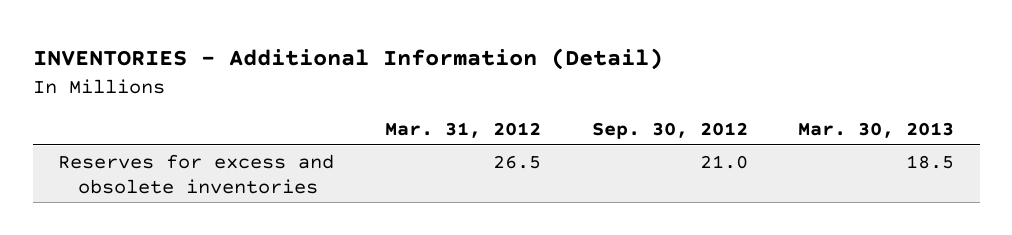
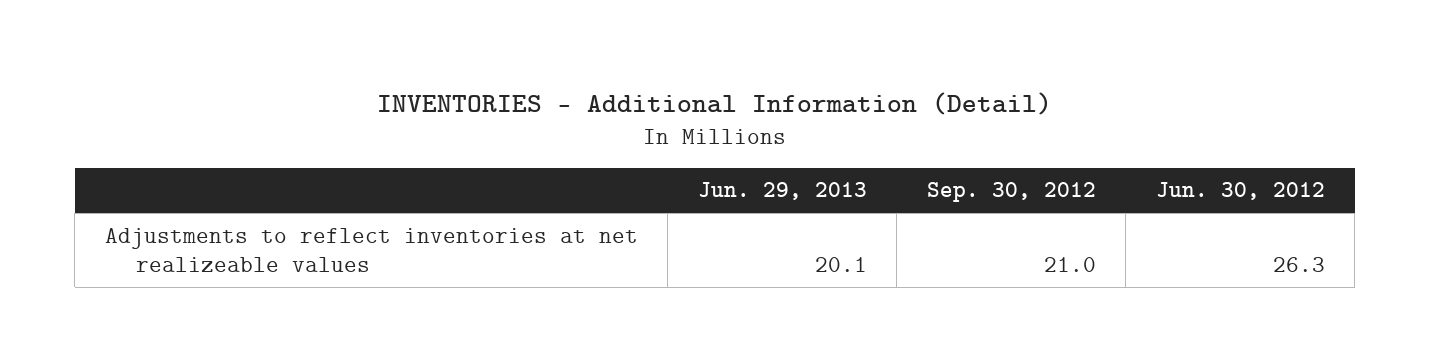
[384,122,541,139] Mar. 31, 2012 -> none
[798,122,955,139] Mar. 30, 2013 -> none
none -> [697,182,867,201] Jun. 29, 2013
none -> [1155,182,1325,201] Jun. 30, 2012
[58,153,335,194] Reserves for excess and obsolete inventories -> [104,227,638,272] Adjustments to reflect inventories at net realizeable values

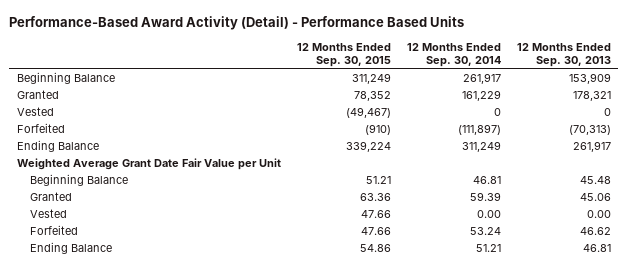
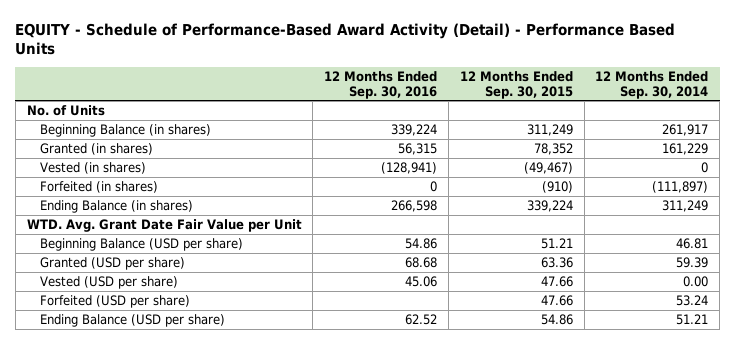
[9,15,465,30] Performance-Based Award Activity (Detail) - Performance Based Units -> [15,22,676,56] EQUITY - Schedule of Performance-Based Award Activity (Detail) - Performance Based Units
[516,42,611,67] 12 Months Ended Sep. 30, 2013 -> none
none -> [324,70,438,99] 12 Months Ended Sep. 30, 2016
none -> [26,105,105,117] No. of Units
[17,71,116,84] Beginning Balance -> [40,124,212,138] Beginning Balance (in shares)
[17,89,60,99] Granted -> [40,143,154,156] Granted (in shares)
[17,106,55,116] Vested -> [40,162,147,175] Vested (in shares)
[17,122,66,133] Forfeited -> [40,181,159,194] Forfeited (in shares)
[17,139,100,152] Ending Balance -> [40,200,194,214] Ending Balance (in shares)
[17,157,282,170] Weighted Average Grant Date Fair Value per Unit -> [26,219,302,233] WTD. Avg. Grant Date Fair Value per Unit
[29,173,128,186] Beginning Balance -> [40,238,244,252] Beginning Balance (USD per share)
[29,191,72,201] Granted -> [40,257,186,271] Granted (USD per share)
[29,208,67,218] Vested -> [40,276,179,290] Vested (USD per share)
[29,224,78,235] Forfeited -> [40,295,191,309] Forfeited (USD per share)
[29,241,112,254] Ending Balance -> [40,314,226,328] Ending Balance (USD per share)

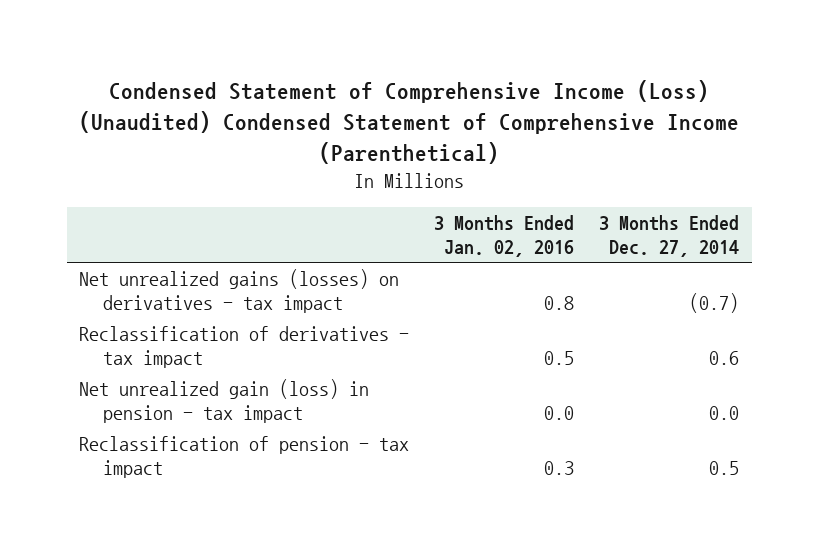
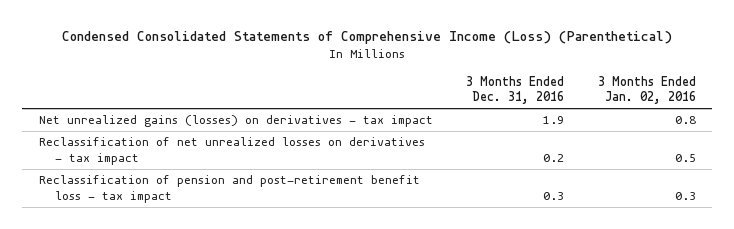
[79,80,740,165] Condensed Statement of Comprehensive Income (Loss) (Unaudited) Condensed Statement of Comprehensive Income (Parenthetical) -> [62,31,673,45] Condensed Consolidated Statements of Comprehensive Income (Loss) (Parenthetical)
[599,214,740,258] 3 Months Ended Dec. 27, 2014 -> none
none -> [466,75,565,105] 3 Months Ended Dec. 31, 2016
[79,378,370,424] Net unrealized gain (loss) in pension - tax impact -> none
[79,325,410,369] Reclassification of derivatives - tax impact -> [38,137,425,166] Reclassification of net unrealized losses on derivatives - tax impact
[79,435,410,479] Reclassification of pension - tax impact -> [38,175,420,204] Reclassification of pension and post-retirement benefit loss - tax impact

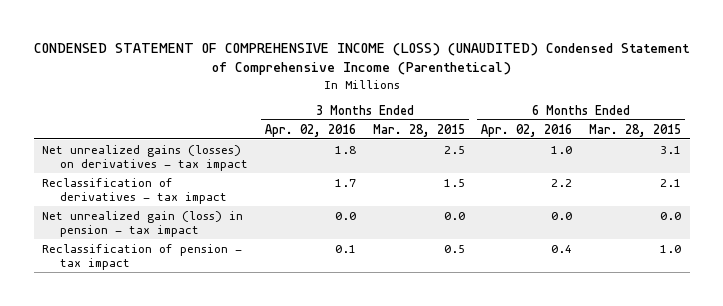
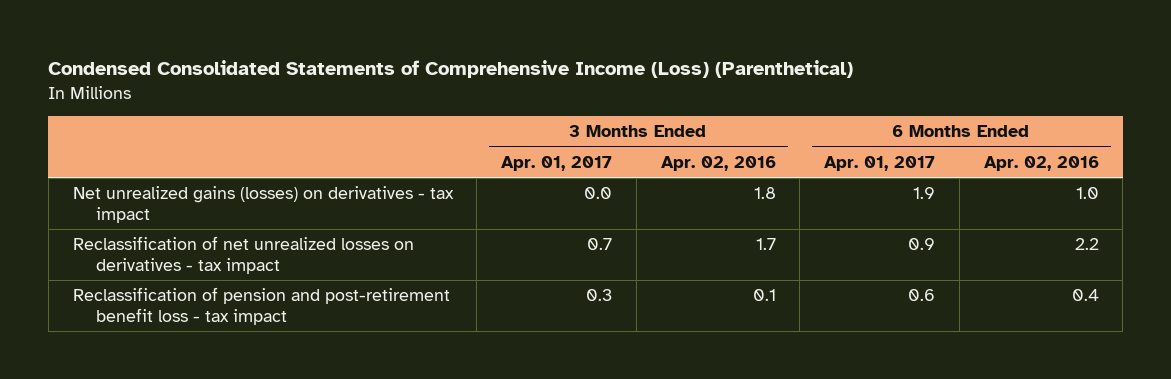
[33,42,690,76] CONDENSED STATEMENT OF COMPREHENSIVE INCOME (LOSS) (UNAUDITED) Condensed Statement of Comprehensive Income (Parenthetical) -> [48,60,854,79] Condensed Consolidated Statements of Comprehensive Income (Loss) (Parenthetical)
[372,123,465,137] 3 Months Ended Mar. 28, 2015 -> none
[589,123,682,137] 6 Months Ended Mar. 28, 2015 -> none
none -> [501,155,613,171] Apr. 01, 2017
none -> [824,155,936,171] Apr. 01, 2017
[41,210,243,238] Net unrealized gain (loss) in pension - tax impact -> none
[41,177,228,205] Reclassification of derivatives - tax impact -> [72,236,414,274] Reclassification of net unrealized losses on derivatives - tax impact
[41,243,242,271] Reclassification of pension - tax impact -> [72,287,450,325] Reclassification of pension and post-retirement benefit loss - tax impact

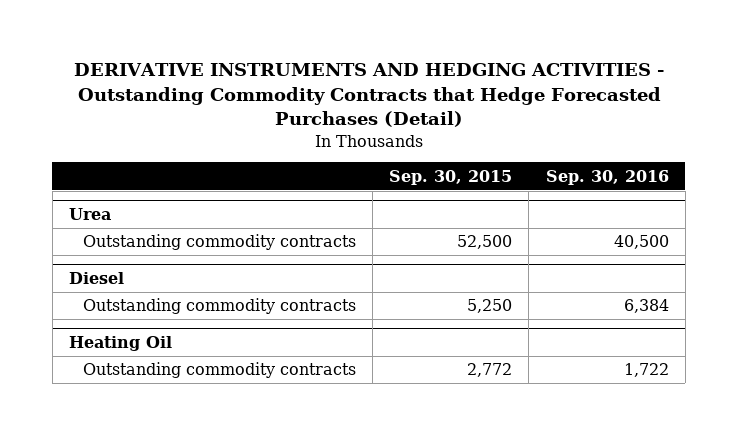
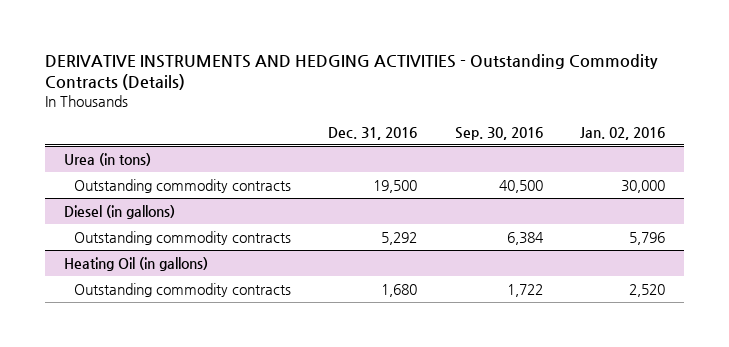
[73,63,664,128] DERIVATIVE INSTRUMENTS AND HEDGING ACTIVITIES - Outstanding Commodity Contracts that Hedge Forecasted Purchases (Detail) -> [45,54,659,91] DERIVATIVE INSTRUMENTS AND HEDGING ACTIVITIES - Outstanding Commodity Contracts (Details)
[389,169,513,185] Sep. 30, 2015 -> none
none -> [328,126,418,140] Dec. 31, 2016
none -> [580,126,666,140] Jan. 02, 2016
[68,207,111,220] Urea -> [63,152,151,166] Urea (in tons)
[68,271,124,284] Diesel -> [63,204,175,219] Diesel (in gallons)
[68,335,172,351] Heating Oil -> [63,256,208,271] Heating Oil (in gallons)

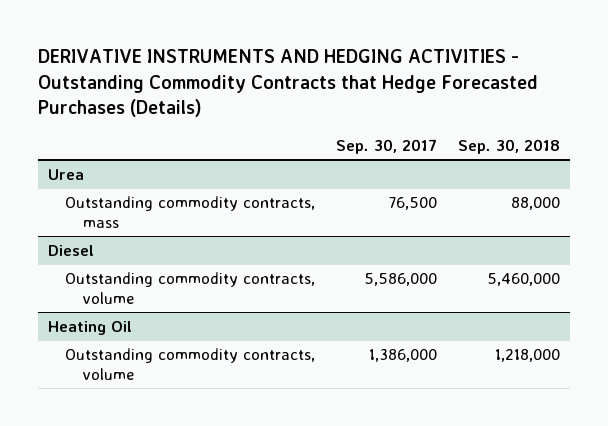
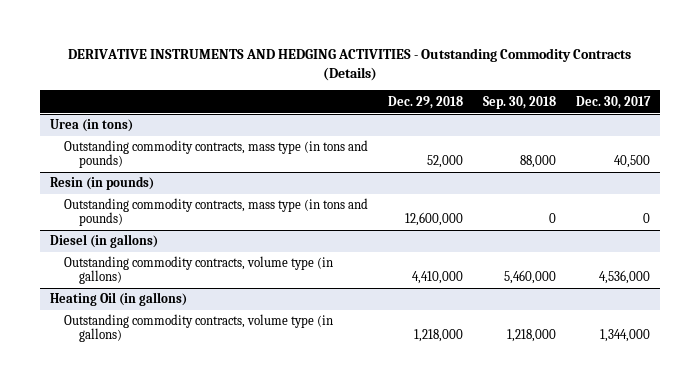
[37,49,538,118] DERIVATIVE INSTRUMENTS AND HEDGING ACTIVITIES - Outstanding Commodity Contracts that Hedge Forecasted Purchases (Details) -> [67,48,631,82] DERIVATIVE INSTRUMENTS AND HEDGING ACTIVITIES - Outstanding Commodity Contracts (Details)
[336,138,438,154] Sep. 30, 2017 -> none
none -> [388,95,464,109] Dec. 29, 2018
none -> [576,95,652,109] Dec. 30, 2017
[47,168,84,180] Urea -> [49,119,133,133] Urea (in tons)
[65,195,316,228] Outstanding commodity contracts, mass -> [64,140,369,169] Outstanding commodity contracts, mass type (in tons and pounds)
none -> [49,176,154,191] Resin (in pounds)
none -> [64,198,369,227] Outstanding commodity contracts, mass type (in tons and pounds)
[47,244,94,256] Diesel -> [49,234,158,249] Diesel (in gallons)
[65,271,316,304] Outstanding commodity contracts, volume -> [64,256,334,285] Outstanding commodity contracts, volume type (in gallons)
[47,320,132,335] Heating Oil -> [49,292,187,307] Heating Oil (in gallons)
[65,347,316,380] Outstanding commodity contracts, volume -> [64,314,334,343] Outstanding commodity contracts, volume type (in gallons)

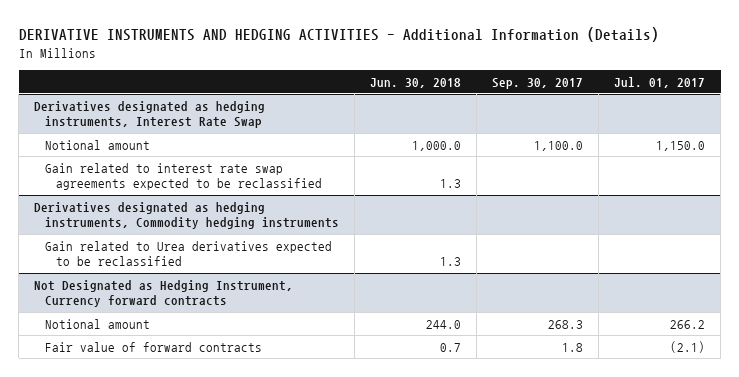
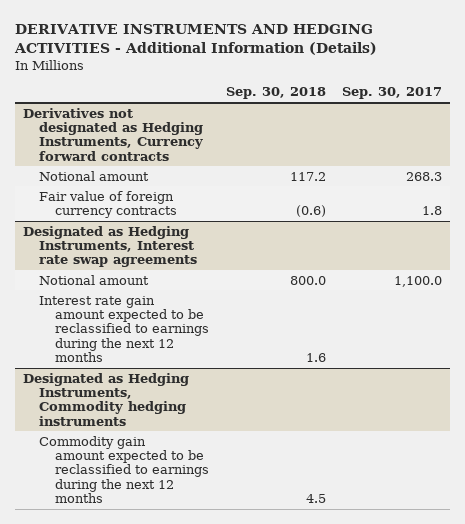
[370,77,462,88] Jun. 30, 2018 -> none
[614,76,706,88] Jul. 01, 2017 -> none
none -> [225,87,326,100] Sep. 30, 2018
[34,100,266,129] Derivatives designated as hedging instruments, Interest Rate Swap -> none
[44,139,150,150] Notional amount -> none
[44,162,322,191] Gain related to interest rate swap agreements expected to be reclassified -> none
[34,201,339,230] Derivatives designated as hedging instruments, Commodity hedging instruments -> none
[44,240,332,267] Gain related to Urea derivatives expected to be reclassified -> none
[34,279,294,308] Not Designated as Hedging Instrument, Currency forward contracts -> [23,107,204,161] Derivatives not designated as Hedging Instruments, Currency forward contracts
[44,341,262,352] Fair value of forward contracts -> [39,190,178,218] Fair value of foreign currency contracts
none -> [23,225,198,268] Designated as Hedging Instruments, Interest rate swap agreements
none -> [39,274,150,285] Notional amount
none -> [39,295,210,362] Interest rate gain amount expected to be reclassified to earnings during the next 12 months
none -> [23,372,190,426] Designated as Hedging Instruments, Commodity hedging instruments
none -> [39,435,210,503] Commodity gain amount expected to be reclassified to earnings during the next 12 months

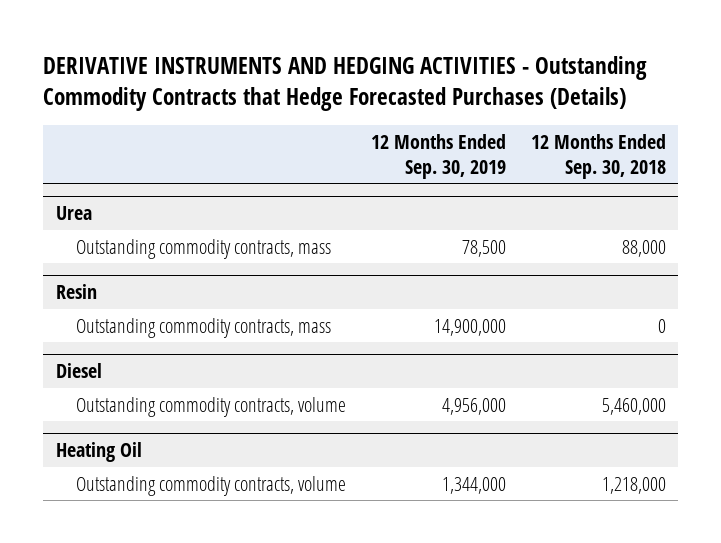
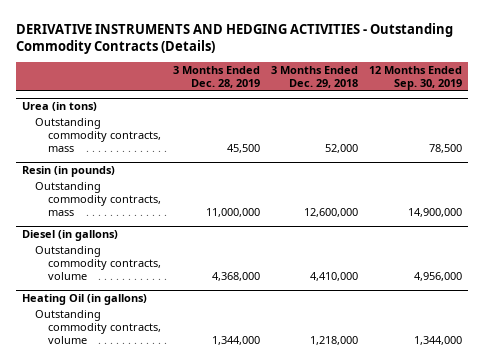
[43,56,648,112] DERIVATIVE INSTRUMENTS AND HEDGING ACTIVITIES - Outstanding Commodity Contracts that Hedge Forecasted Purchases (Details) -> [16,22,454,54] DERIVATIVE INSTRUMENTS AND HEDGING ACTIVITIES - Outstanding Commodity Contracts (Details)
[530,133,666,179] 12 Months Ended Sep. 30, 2018 -> none
none -> [172,65,260,88] 3 Months Ended Dec. 28, 2019
none -> [270,65,358,88] 3 Months Ended Dec. 29, 2018
[55,206,92,221] Urea -> [21,102,97,112] Urea (in tons)
[55,284,97,300] Resin -> [21,166,115,178] Resin (in pounds)
[55,363,102,379] Diesel -> [21,230,118,242] Diesel (in gallons)
[55,442,142,463] Heating Oil -> [21,294,147,306] Heating Oil (in gallons)

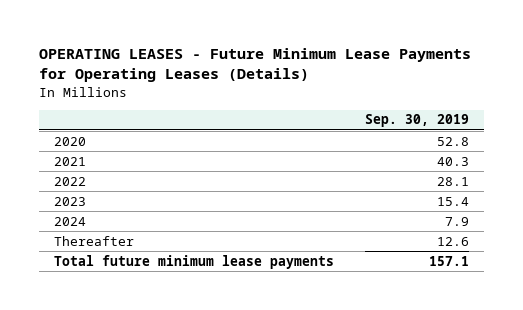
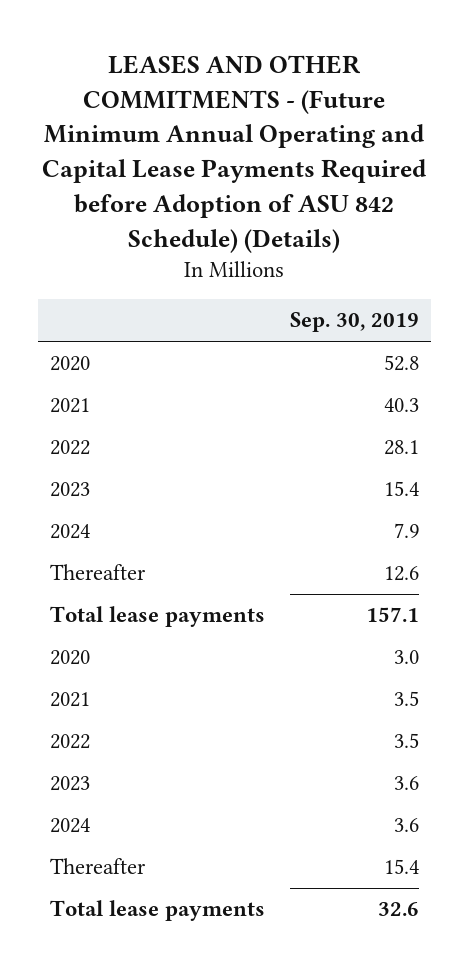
[39,48,472,83] OPERATING LEASES - Future Minimum Lease Payments for Operating Leases (Details) -> [42,54,428,253] LEASES AND OTHER COMMITMENTS - (Future Minimum Annual Operating and Capital Lease Payments Required before Adoption of ASU 842 Schedule) (Details)
[54,254,335,269] Total future minimum lease payments -> [50,606,266,628] Total lease payments
none -> [50,650,91,666] 2020
none -> [50,692,91,708] 2021
none -> [50,734,91,750] 2022
none -> [50,776,91,792] 2023
none -> [50,818,91,834] 2024
none -> [50,858,147,875] Thereafter
none -> [50,900,266,922] Total lease payments

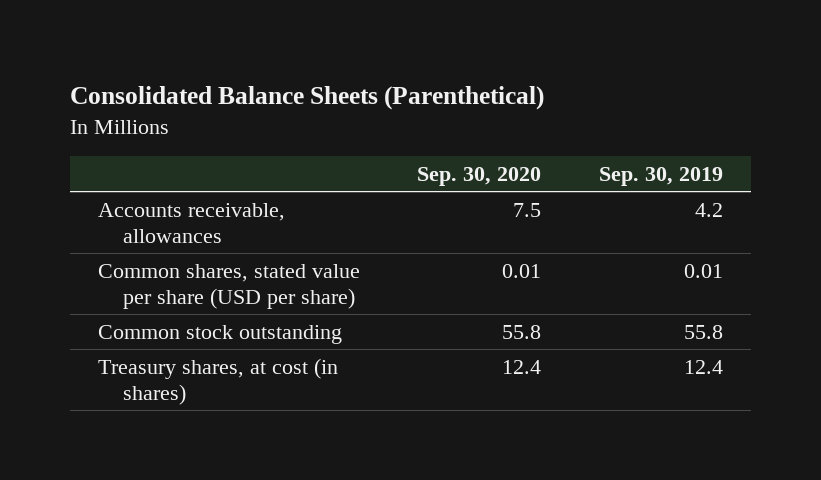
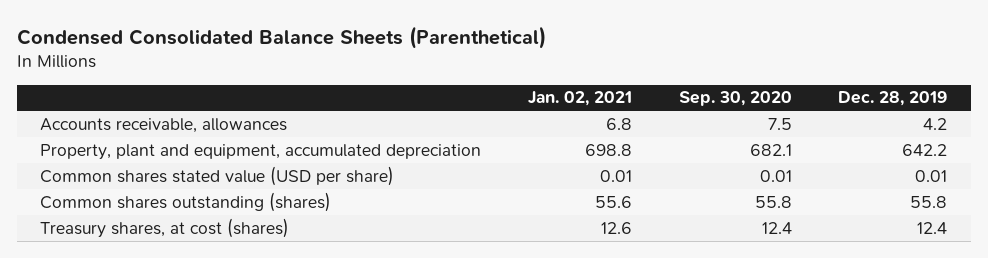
[69,86,544,111] Consolidated Balance Sheets (Parenthetical) -> [17,25,547,49] Condensed Consolidated Balance Sheets (Parenthetical)
[598,166,723,186] Sep. 30, 2019 -> none
none -> [528,91,633,107] Jan. 02, 2021
none -> [838,91,948,107] Dec. 28, 2019
none -> [40,143,482,160] Property, plant and equipment, accumulated depreciation
[98,263,361,309] Common shares, stated value per share (USD per share) -> [40,165,395,186] Common shares stated value (USD per share)
[98,324,343,344] Common stock outstanding -> [40,191,332,212] Common shares outstanding (shares)
[98,357,339,405] Treasury shares, at cost (in shares) -> [40,217,290,238] Treasury shares, at cost (shares)

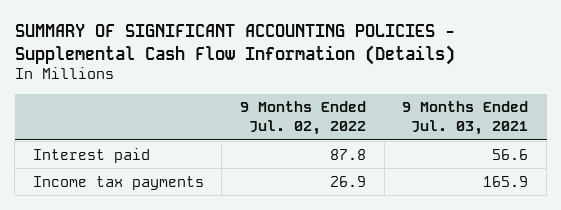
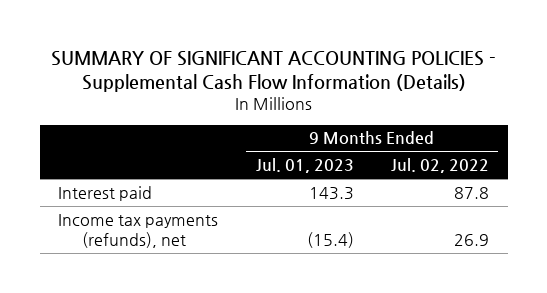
[402,101,529,136] 9 Months Ended Jul. 03, 2021 -> none
none -> [255,158,354,174] Jul. 01, 2023
[32,175,204,190] Income tax payments -> [58,213,219,248] Income tax payments (refunds), net

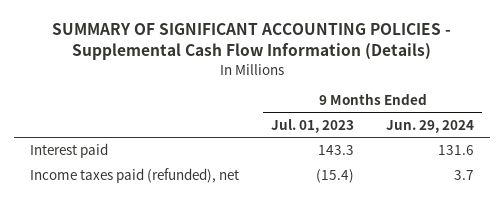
[390,158,489,174] Jul. 02, 2022 -> none
none -> [386,120,475,134] Jun. 29, 2024
[58,213,219,248] Income tax payments (refunds), net -> [30,168,240,184] Income taxes paid (refunded), net

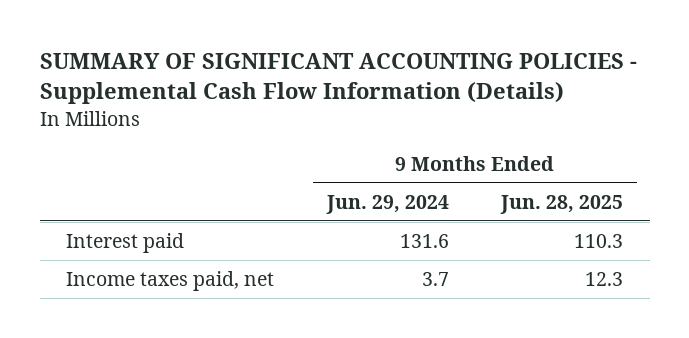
[271,119,355,134] Jul. 01, 2023 -> none
none -> [500,194,624,214] Jun. 28, 2025
[30,168,240,184] Income taxes paid (refunded), net -> [65,270,274,291] Income taxes paid, net

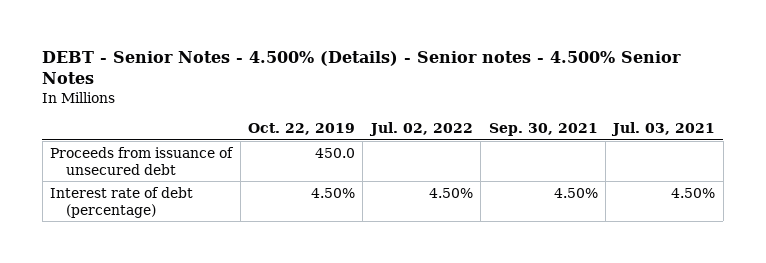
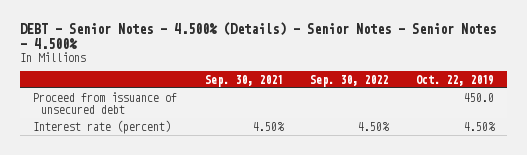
[42,51,682,85] DEBT - Senior Notes - 4.500% (Details) - Senior notes - 4.500% Senior Notes -> [19,22,496,49] DEBT - Senior Notes - 4.500% (Details) - Senior Notes - Senior Notes - 4.500%
[368,121,473,136] Jul. 02, 2022 -> none
[611,121,716,136] Jul. 03, 2021 -> none
none -> [310,74,389,87] Sep. 30, 2022
[50,146,235,175] Proceeds from issuance of unsecured debt -> [33,91,178,114] Proceed from issuance of unsecured debt
[50,186,194,218] Interest rate of debt (percentage) -> [33,119,172,134] Interest rate (percent)

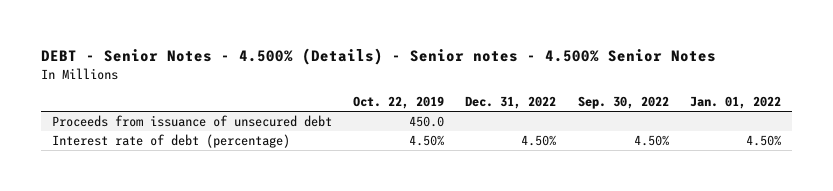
[19,22,496,49] DEBT - Senior Notes - 4.500% (Details) - Senior Notes - Senior Notes - 4.500% -> [40,48,716,66] DEBT - Senior Notes - 4.500% (Details) - Senior notes - 4.500% Senior Notes
[204,74,283,87] Sep. 30, 2021 -> none
none -> [465,96,557,110] Dec. 31, 2022
none -> [690,96,782,110] Jan. 01, 2022
[33,91,178,114] Proceed from issuance of unsecured debt -> [51,115,332,128] Proceeds from issuance of unsecured debt
[33,119,172,134] Interest rate (percent) -> [51,134,290,149] Interest rate of debt (percentage)

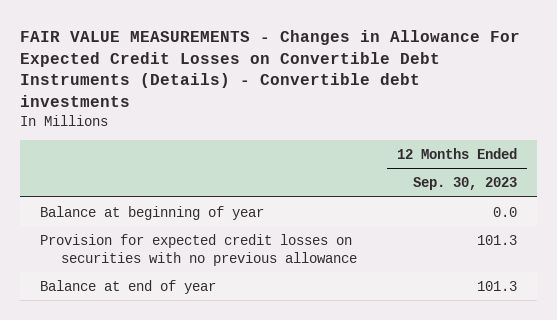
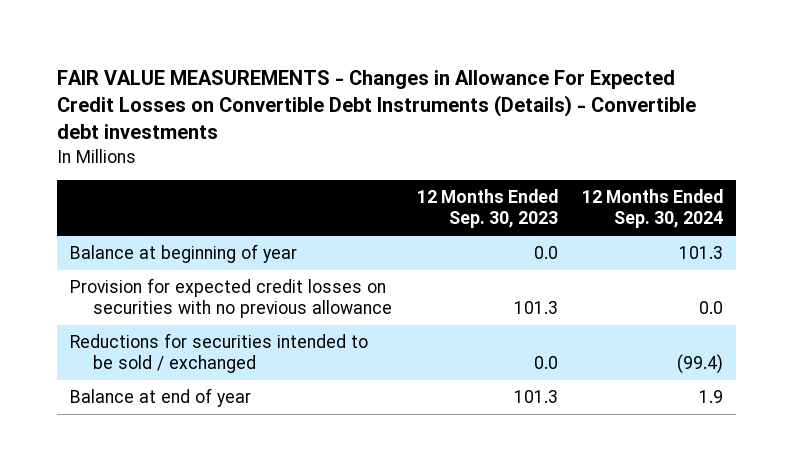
none -> [582,189,724,229] 12 Months Ended Sep. 30, 2024
none -> [69,333,368,374] Reductions for securities intended to be sold / exchanged

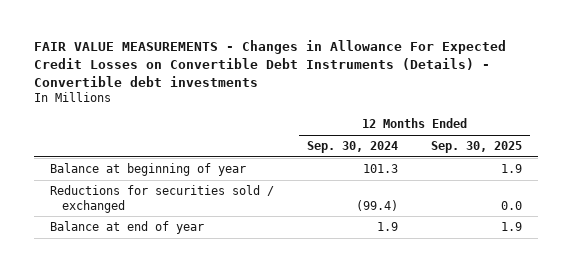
[416,189,558,229] 12 Months Ended Sep. 30, 2023 -> none
none -> [430,141,522,154] Sep. 30, 2025
[69,278,392,319] Provision for expected credit losses on securities with no previous allowance -> none
[69,333,368,374] Reductions for securities intended to be sold / exchanged -> [50,185,275,213] Reductions for securities sold / exchanged

